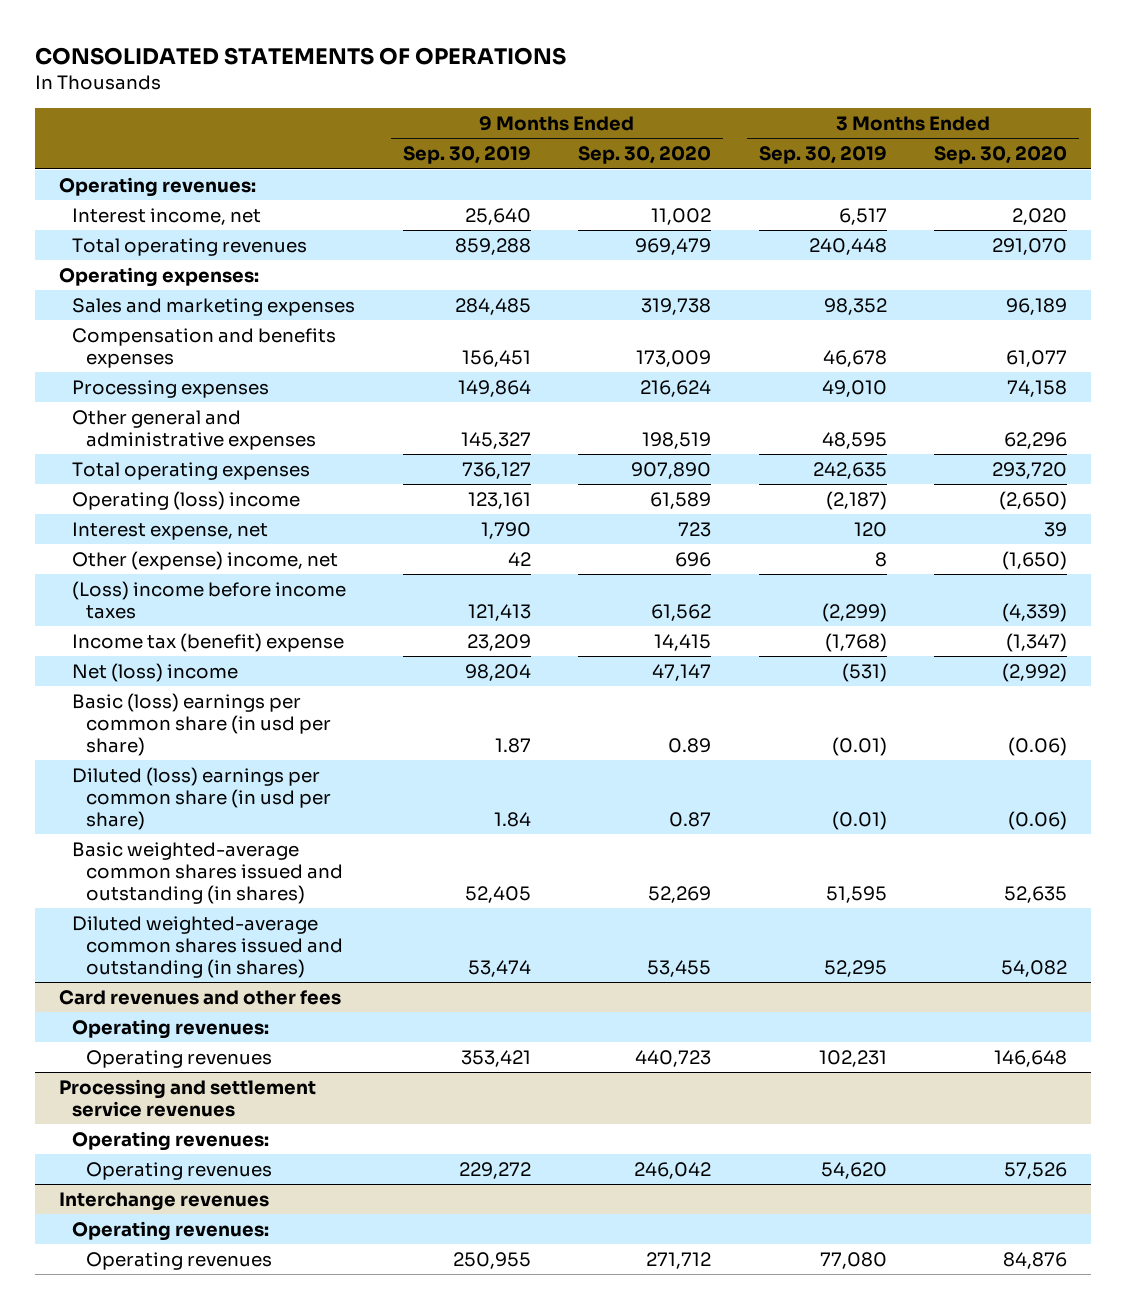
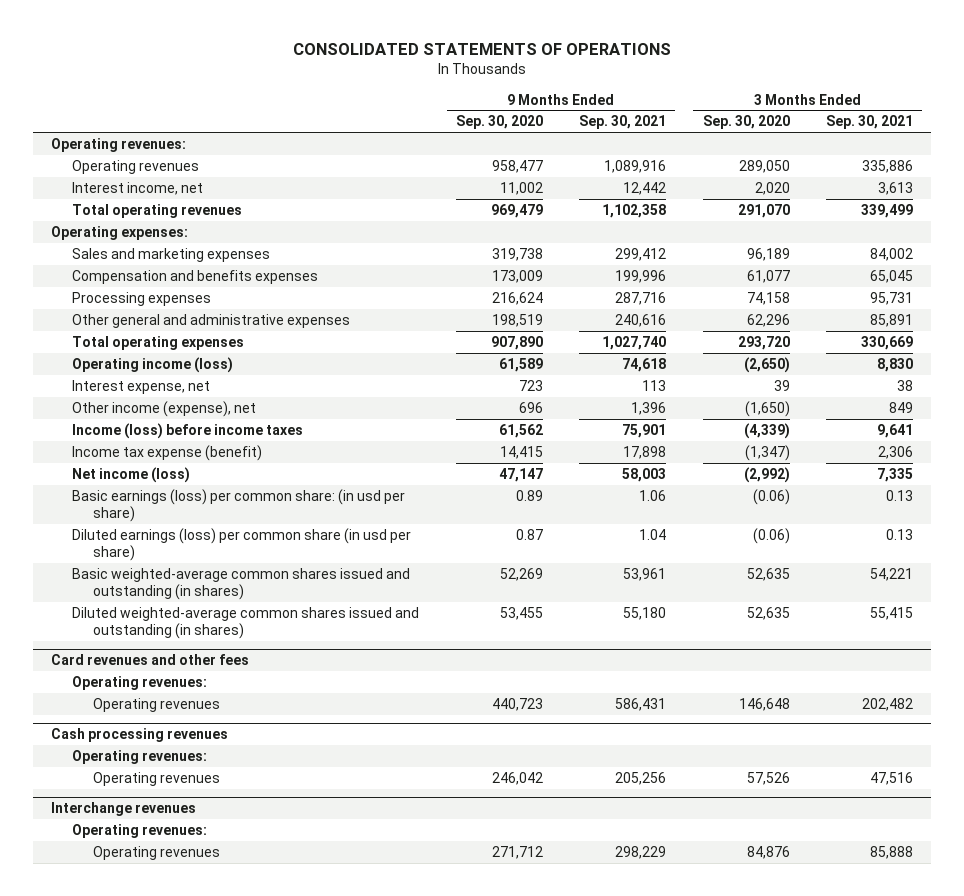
[402,146,531,165] Sep. 30, 2019 -> none
[758,146,887,165] Sep. 30, 2019 -> none
none -> [579,115,667,130] Sep. 30, 2021
none -> [825,115,913,130] Sep. 30, 2021
none -> [72,159,200,174] Operating revenues
[72,491,301,511] Operating (loss) income -> [72,356,234,373] Operating income (loss)
[72,551,339,571] Other (expense) income, net -> [72,400,257,417] Other income (expense), net
[72,581,347,619] (Loss) income before income taxes -> [72,422,304,439] Income (loss) before income taxes
[72,633,345,653] Income tax (benefit) expense -> [72,444,263,461] Income tax expense (benefit)
[72,663,239,683] Net (loss) income -> [72,466,191,483] Net income (loss)
[72,693,331,756] Basic (loss) earnings per common share (in usd per share) -> [72,488,406,522] Basic earnings (loss) per common share: (in usd per share)
[72,767,331,830] Diluted (loss) earnings per common share (in usd per share) -> [72,527,412,561] Diluted earnings (loss) per common share (in usd per share)
[1001,959,1068,977] 54,082 -> [746,606,790,620] 52,635
[58,1079,316,1117] Processing and settlement service revenues -> none
none -> [51,728,229,743] Cash processing revenues

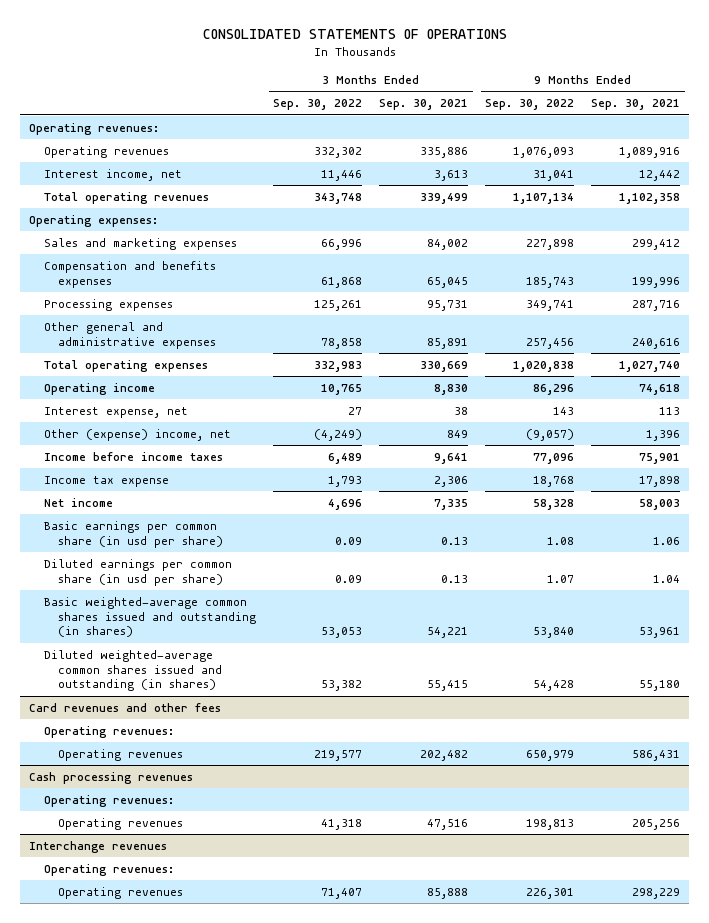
[455,115,543,130] Sep. 30, 2020 -> none
[702,115,790,130] Sep. 30, 2020 -> none
none -> [273,99,363,111] Sep. 30, 2022
none -> [485,99,575,111] Sep. 30, 2022
[72,356,234,373] Operating income (loss) -> [43,382,155,395] Operating income
[72,400,257,417] Other income (expense), net -> [43,428,231,441] Other (expense) income, net
[72,422,304,439] Income (loss) before income taxes -> [43,451,223,461] Income before income taxes
[72,444,263,461] Income tax expense (benefit) -> [43,475,169,487] Income tax expense
[72,466,191,483] Net income (loss) -> [43,497,113,507] Net income
[72,488,406,522] Basic earnings (loss) per common share: (in usd per share) -> [43,520,224,548] Basic earnings per common share (in usd per share)
[72,527,412,561] Diluted earnings (loss) per common share (in usd per share) -> [43,558,232,586] Diluted earnings per common share (in usd per share)

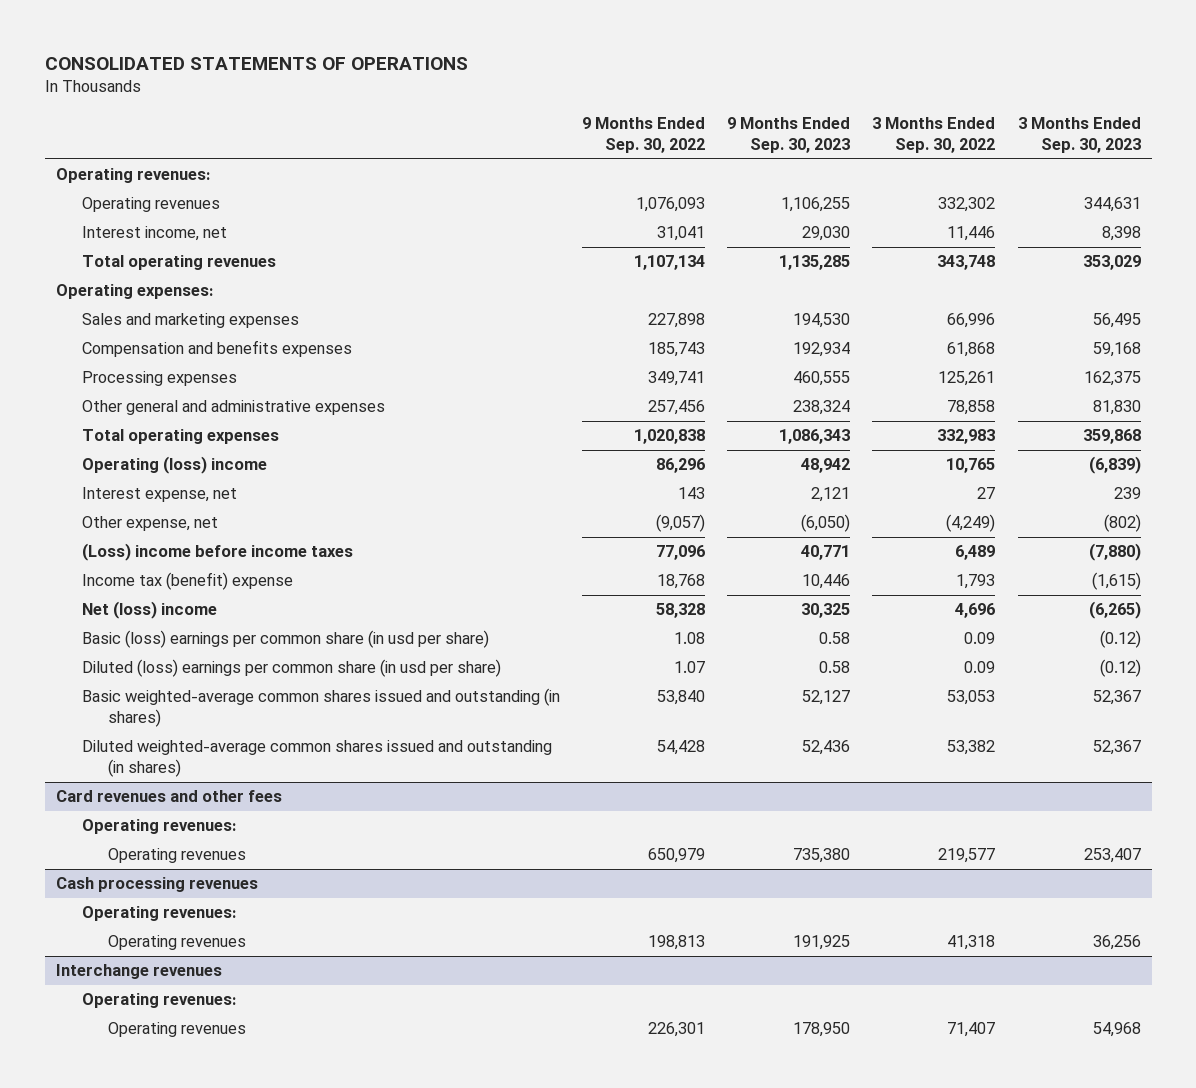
[379,99,469,111] Sep. 30, 2021 -> none
[591,99,681,111] Sep. 30, 2021 -> none
none -> [727,117,851,154] 9 Months Ended Sep. 30, 2023
none -> [1017,117,1141,154] 3 Months Ended Sep. 30, 2023
[43,382,155,395] Operating income -> [81,456,267,475] Operating (loss) income
[43,428,231,441] Other (expense) income, net -> [81,516,218,532] Other expense, net
[43,451,223,461] Income before income taxes -> [81,543,353,562] (Loss) income before income taxes
[43,475,169,487] Income tax expense -> [81,572,293,591] Income tax (benefit) expense
[43,497,113,507] Net income -> [81,601,217,620] Net (loss) income
[43,520,224,548] Basic earnings per common share (in usd per share) -> [81,630,489,649] Basic (loss) earnings per common share (in usd per share)
[43,558,232,586] Diluted earnings per common share (in usd per share) -> [81,659,501,678] Diluted (loss) earnings per common share (in usd per share)

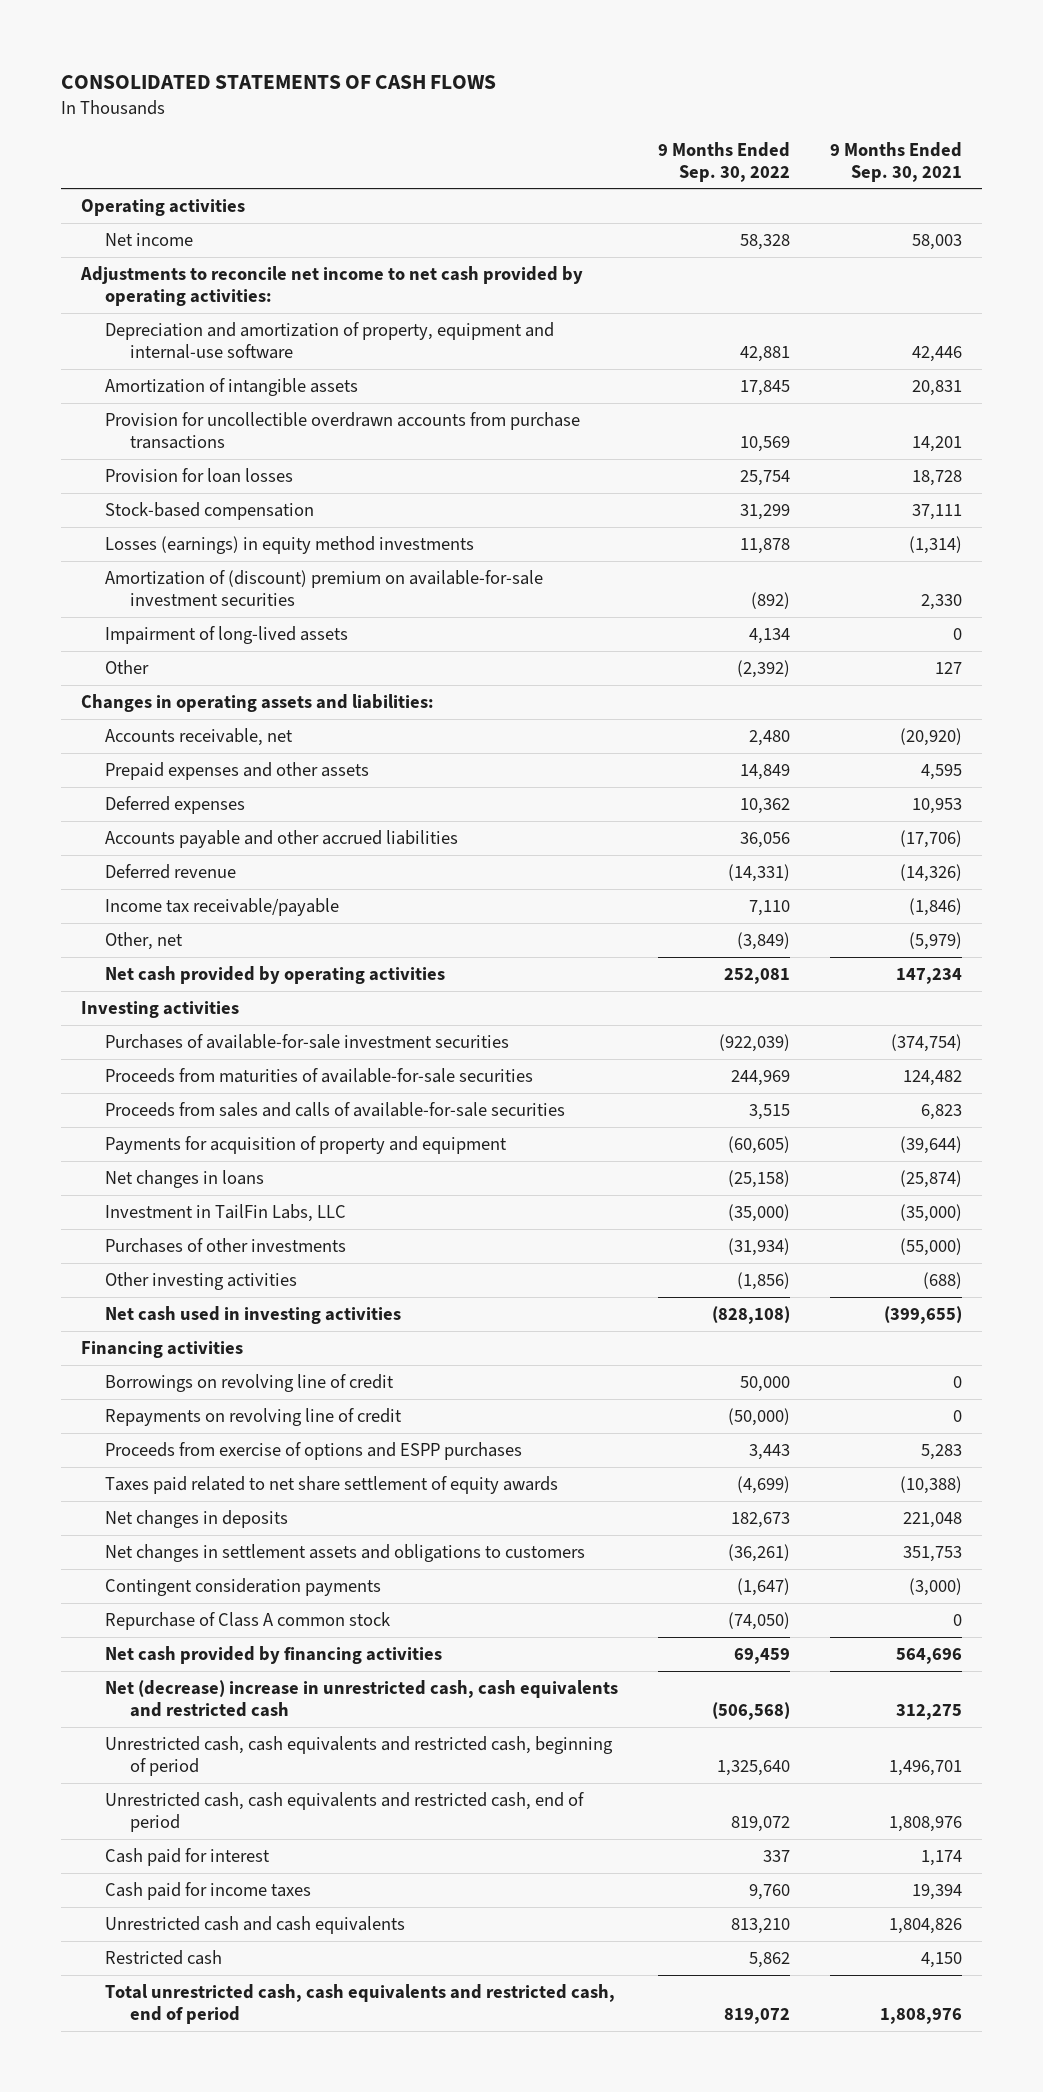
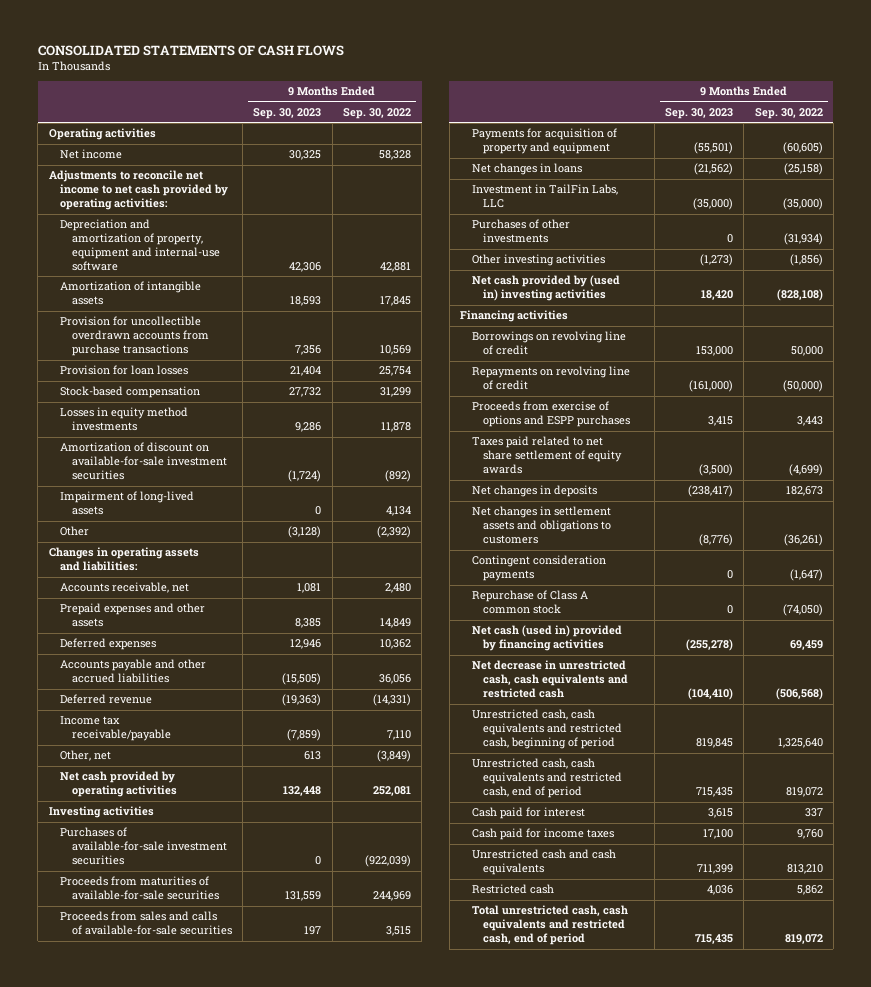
[830,141,963,182] 9 Months Ended Sep. 30, 2021 -> none
none -> [253,107,322,119] Sep. 30, 2023
[105,535,475,554] Losses (earnings) in equity method investments -> [60,407,189,432] Losses in equity method investments
[105,569,544,606] Amortization of (discount) premium on available-for-sale investment securities -> [60,442,227,481] Amortization of discount on available-for-sale investment securities
[105,1305,402,1324] Net cash used in investing activities -> [471,275,620,302] Net cash provided by (used in) investing activities
[105,1645,443,1664] Net cash provided by financing activities -> [471,625,622,652] Net cash (used in) provided by financing activities
[105,1679,619,1717] Net (decrease) increase in unrestricted cash, cash equivalents and restricted cash -> [471,660,629,699] Net decrease in unrestricted cash, cash equivalents and restricted cash

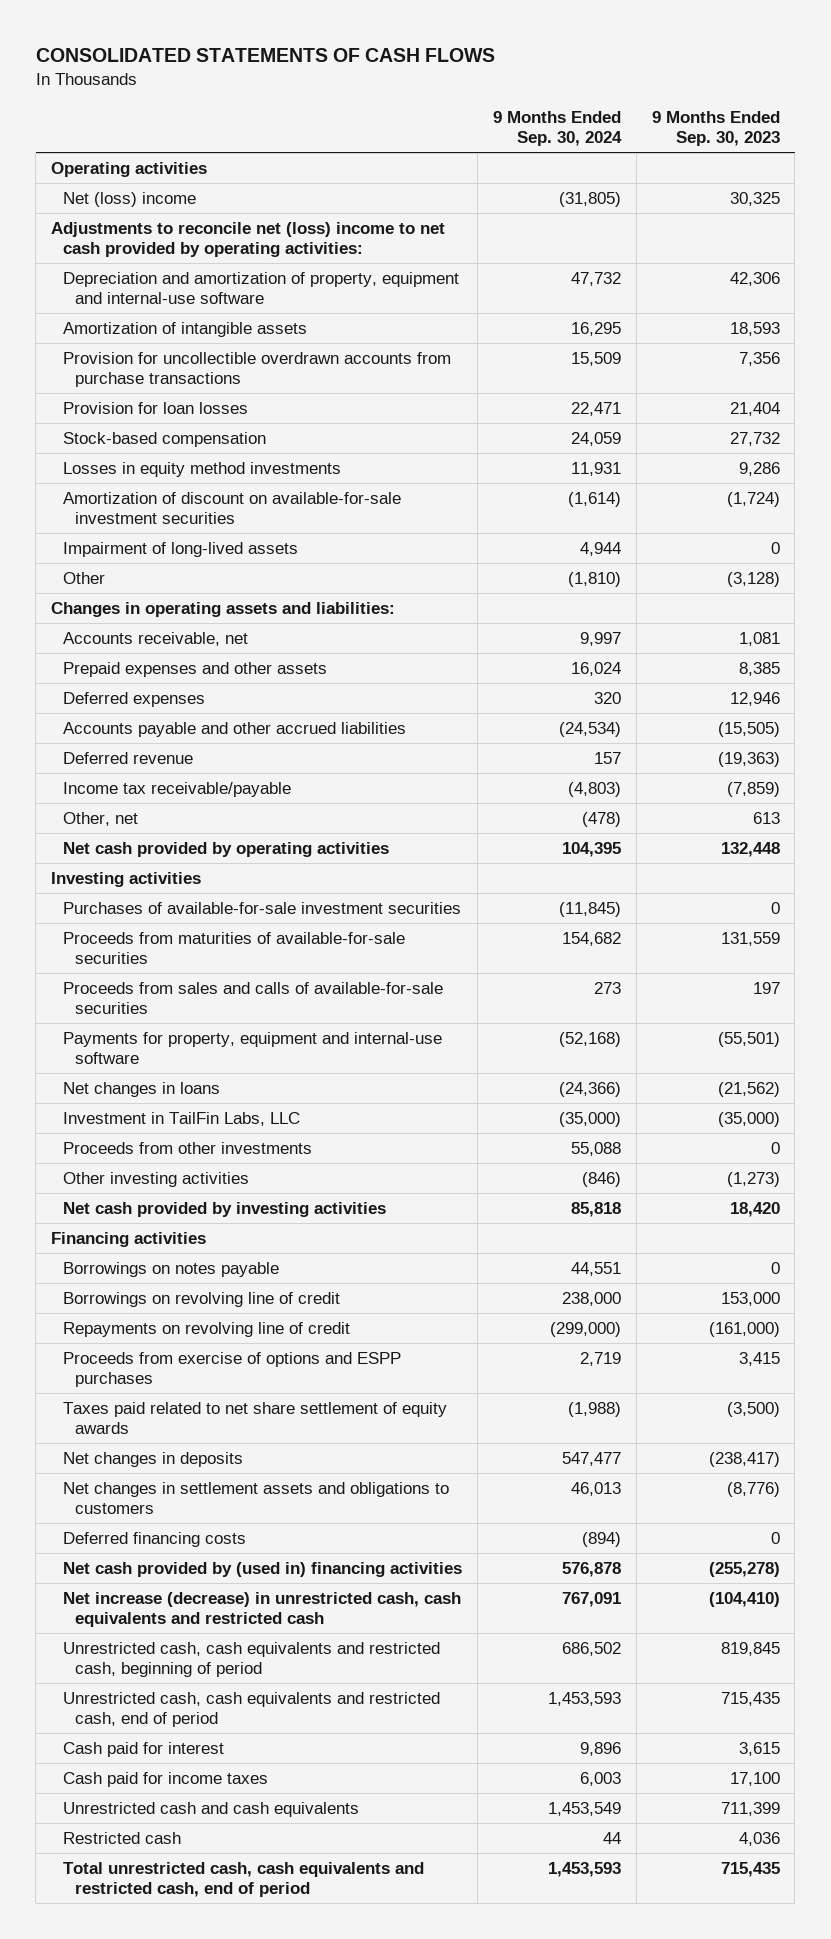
[342,107,411,119] Sep. 30, 2022 -> none
none -> [492,111,622,147] 9 Months Ended Sep. 30, 2024
[60,149,123,160] Net income -> [63,191,197,207] Net (loss) income
[48,170,229,211] Adjustments to reconcile net income to net cash provided by operating activities: -> [51,221,446,258] Adjustments to reconcile net (loss) income to net cash provided by operating activities:
[471,128,617,155] Payments for acquisition of property and equipment -> [63,1031,443,1065] Payments for property, equipment and internal-use software
[471,219,570,244] Purchases of other investments -> none
none -> [63,1141,313,1154] Proceeds from other investments
[471,275,620,302] Net cash provided by (used in) investing activities -> [63,1201,387,1217] Net cash provided by investing activities
none -> [63,1261,280,1277] Borrowings on notes payable
[471,555,606,582] Contingent consideration payments -> none
[471,590,588,615] Repurchase of Class A common stock -> none
none -> [63,1531,247,1547] Deferred financing costs
[471,625,622,652] Net cash (used in) provided by financing activities -> [63,1561,463,1577] Net cash provided by (used in) financing activities
[471,660,629,699] Net decrease in unrestricted cash, cash equivalents and restricted cash -> [63,1591,462,1628] Net increase (decrease) in unrestricted cash, cash equivalents and restricted cash

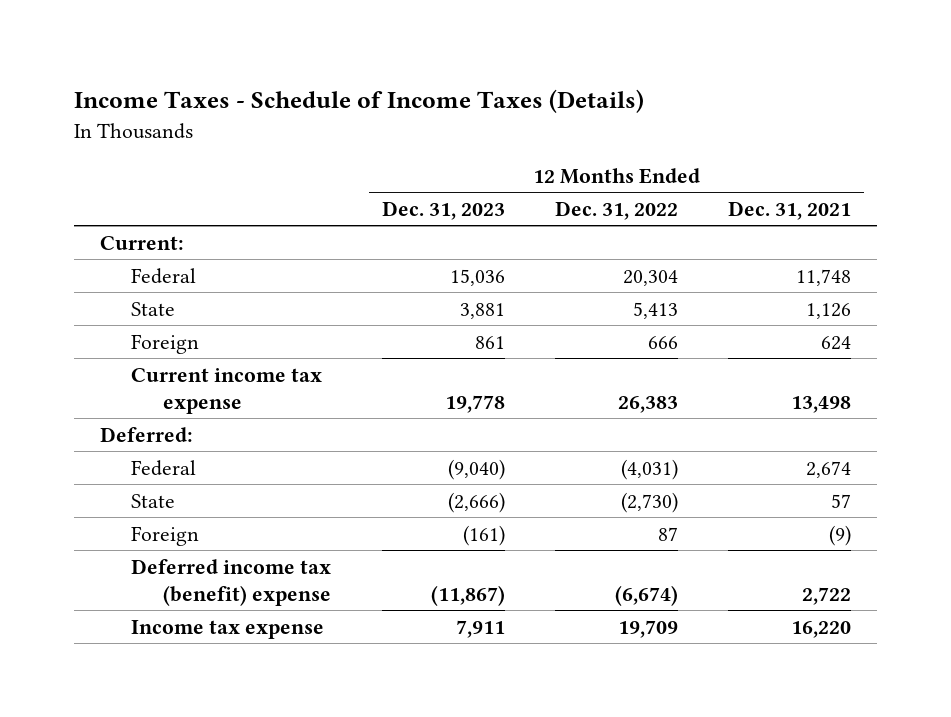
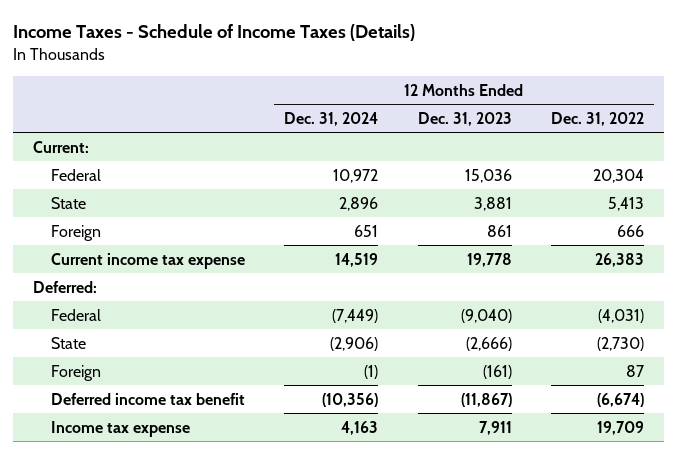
[728,200,852,220] Dec. 31, 2021 -> none
none -> [284,111,379,126] Dec. 31, 2024
[131,558,332,606] Deferred income tax (benefit) expense -> [50,392,245,405] Deferred income tax benefit

